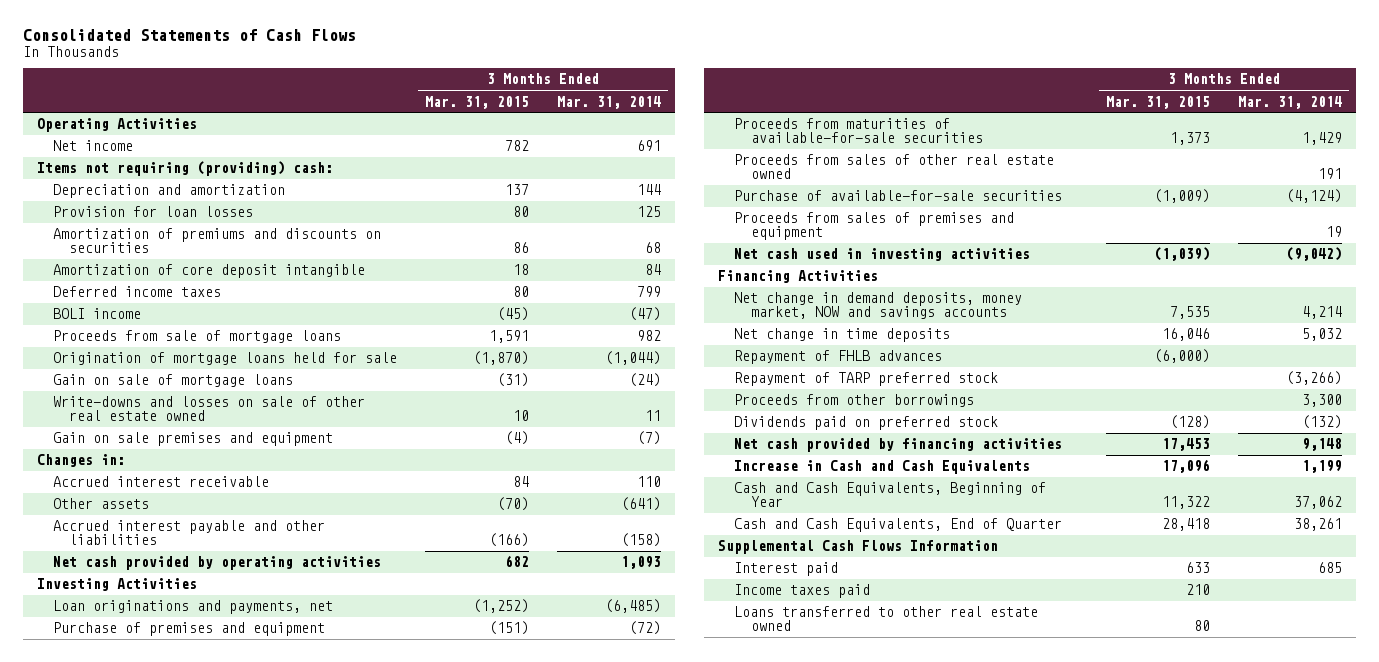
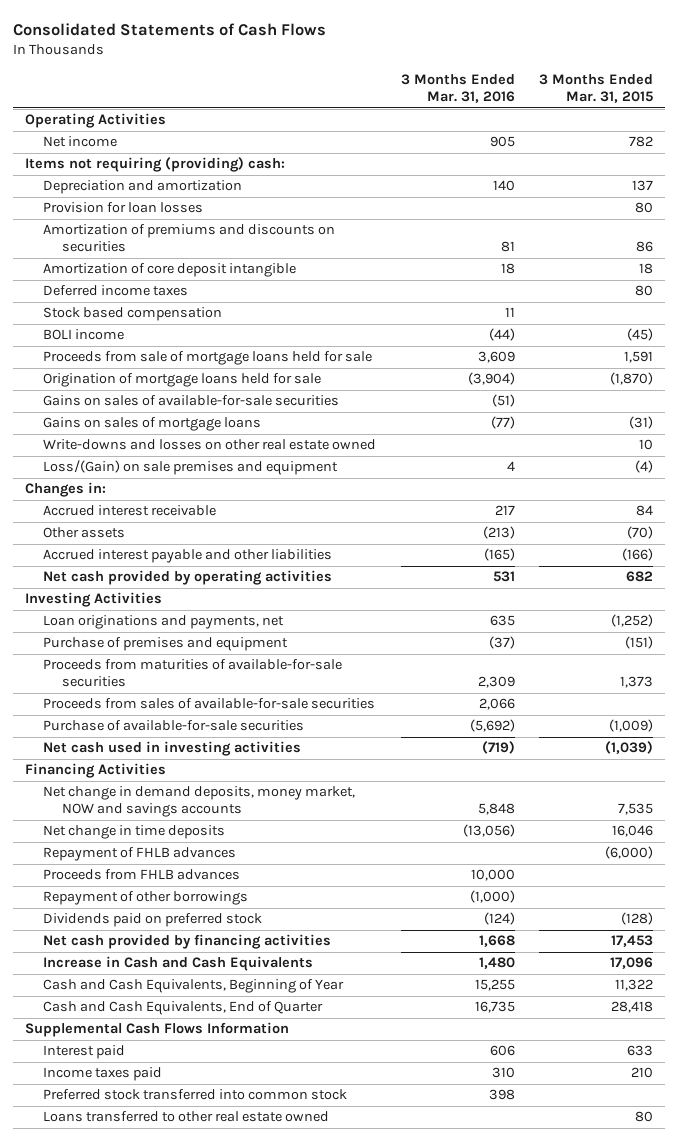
[557,95,662,109] Mar. 31, 2014 -> none
none -> [400,74,515,104] 3 Months Ended Mar. 31, 2016
none -> [43,307,223,322] Stock based compensation
[53,330,342,344] Proceeds from sale of mortgage loans -> [43,351,373,366] Proceeds from sale of mortgage loans held for sale
none -> [43,395,340,407] Gains on sales of available-for-sale securities
[53,374,294,388] Gain on sale of mortgage loans -> [43,417,262,432] Gains on sales of mortgage loans
[53,396,366,422] Write-downs and losses on sale of other real estate owned -> [43,439,377,451] Write-downs and losses on other real estate owned
[53,432,334,447] Gain on sale premises and equipment -> [43,460,339,476] Loss/(Gain) on sale premises and equipment
[734,154,1055,180] Proceeds from sales of other real estate owned -> none
none -> [43,698,376,710] Proceeds from sales of available-for-sale securities
[734,212,1015,241] Proceeds from sales of premises and equipment -> none
[734,372,999,387] Repayment of TARP preferred stock -> none
[734,394,975,408] Proceeds from other borrowings -> none
none -> [43,869,241,881] Proceeds from FHLB advances
none -> [43,891,249,906] Repayment of other borrowings
none -> [43,1089,348,1101] Preferred stock transferred into common stock

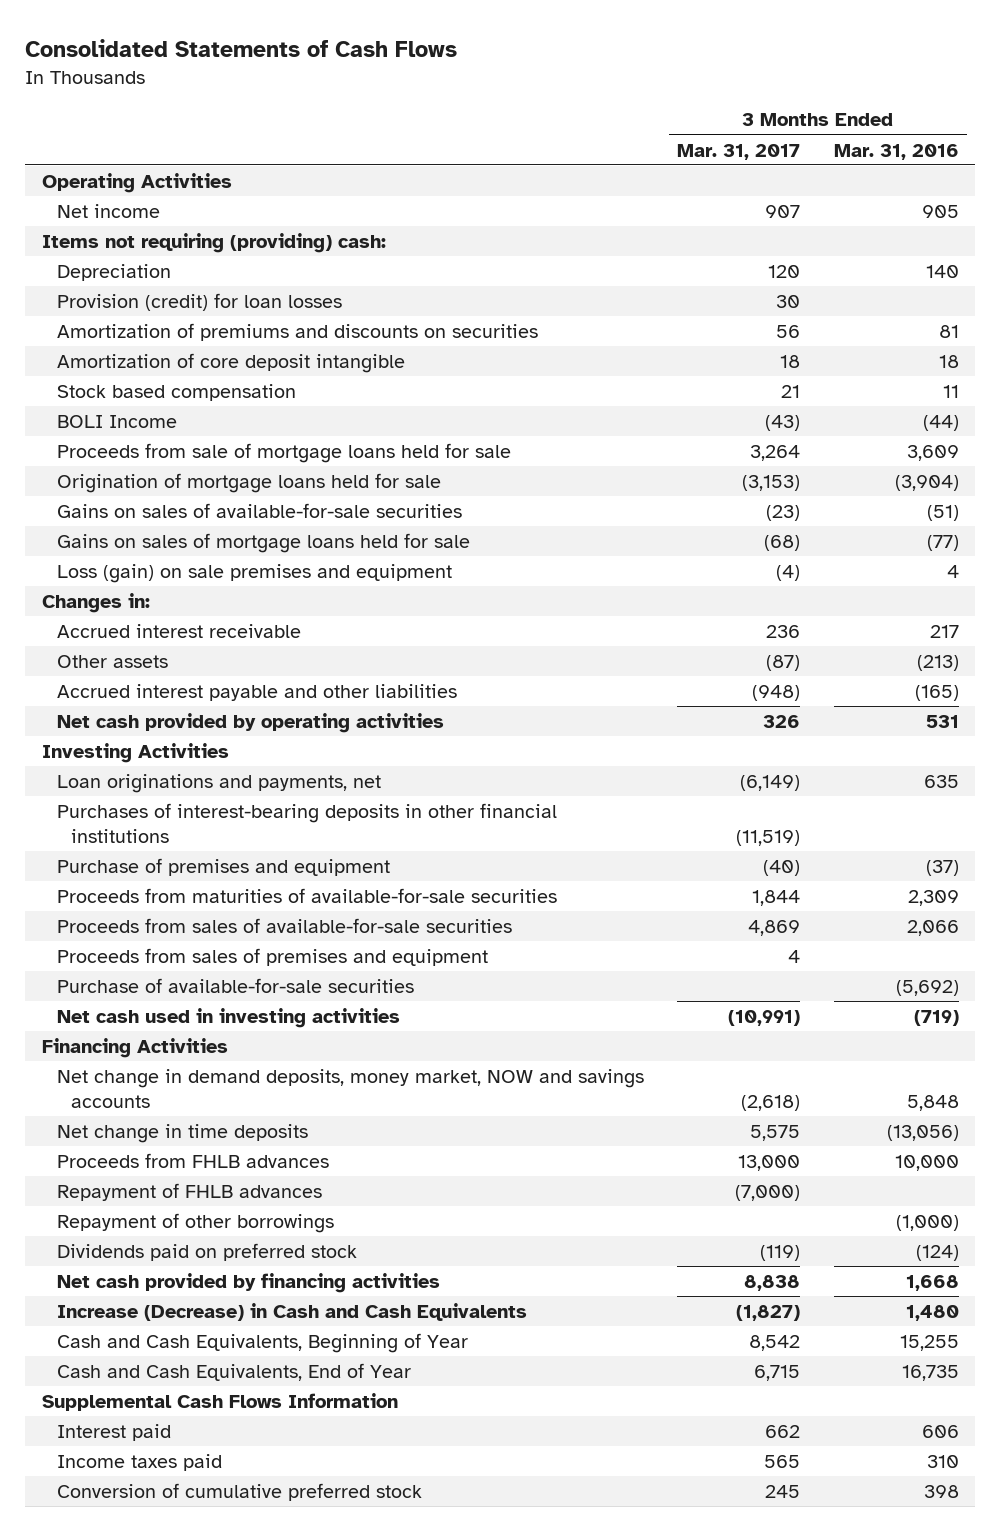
[539,74,654,104] 3 Months Ended Mar. 31, 2015 -> none
none -> [677,143,801,160] Mar. 31, 2017
[43,180,243,195] Depreciation and amortization -> [56,264,171,282] Depreciation
[43,202,204,214] Provision for loan losses -> [56,293,342,312] Provision (credit) for loan losses
[43,285,189,297] Deferred income taxes -> none
[43,329,125,341] BOLI income -> [56,415,177,429] BOLI Income
[43,439,377,451] Write-downs and losses on other real estate owned -> none
[43,417,262,432] Gains on sales of mortgage loans -> [56,533,470,554] Gains on sales of mortgage loans held for sale
[43,460,339,476] Loss/(Gain) on sale premises and equipment -> [56,564,452,584] Loss (gain) on sale premises and equipment
none -> [56,803,557,843] Purchases of interest-bearing deposits in other financial institutions
none -> [56,948,488,967] Proceeds from sales of premises and equipment
[43,847,237,862] Repayment of FHLB advances -> [56,1183,322,1202] Repayment of FHLB advances
[43,956,314,972] Increase in Cash and Cash Equivalents -> [56,1303,527,1322] Increase (Decrease) in Cash and Cash Equivalents
[43,1001,324,1016] Cash and Cash Equivalents, End of Quarter -> [56,1363,411,1382] Cash and Cash Equivalents, End of Year
[43,1111,330,1123] Loans transferred to other real estate owned -> none
[43,1089,348,1101] Preferred stock transferred into common stock -> [56,1483,422,1502] Conversion of cumulative preferred stock

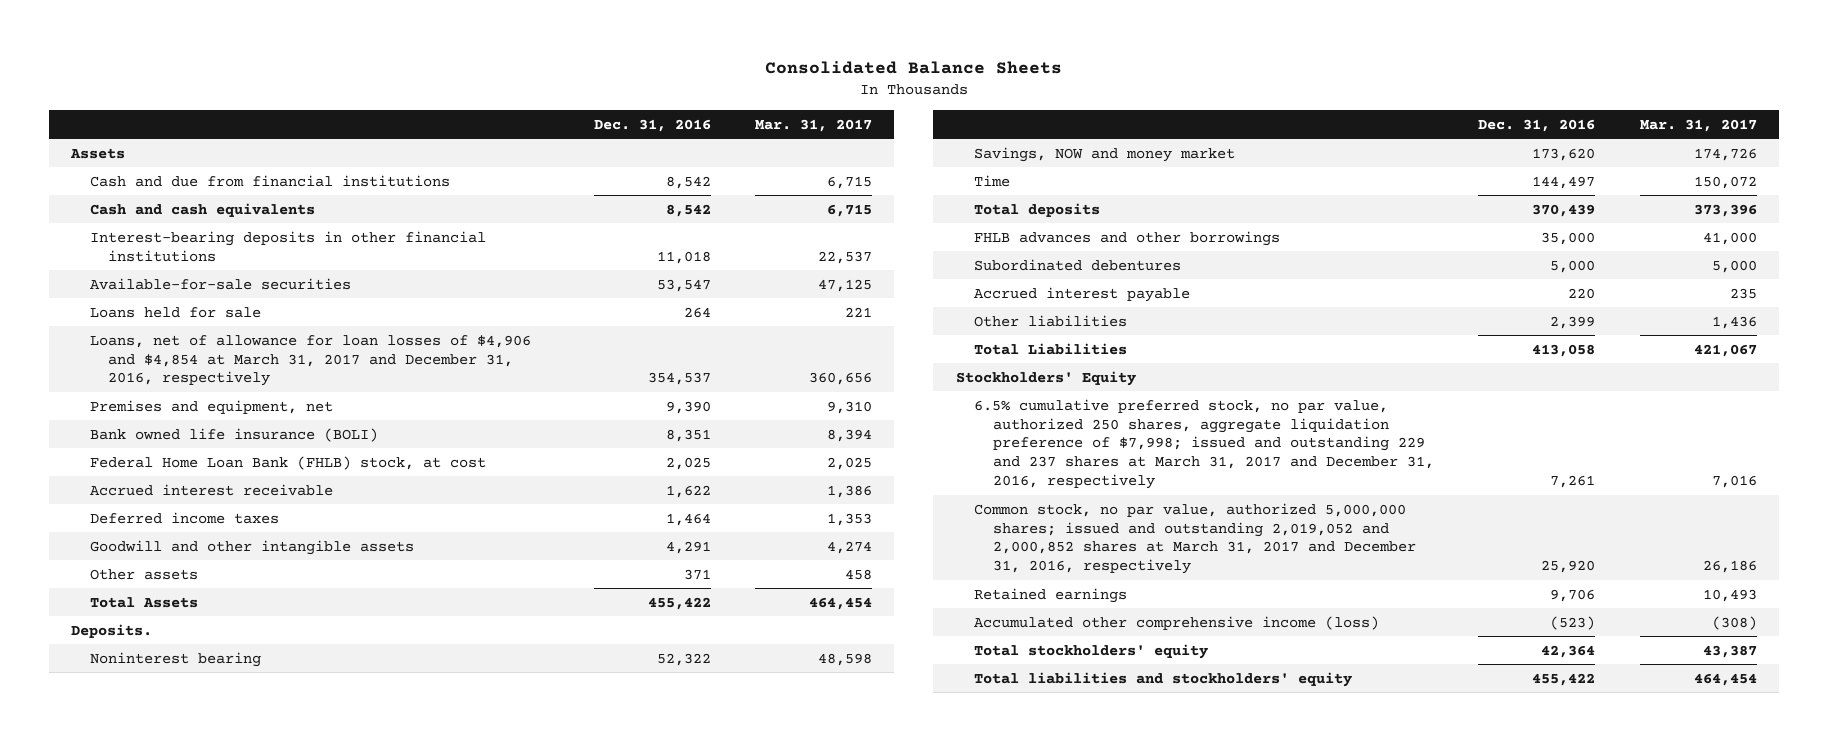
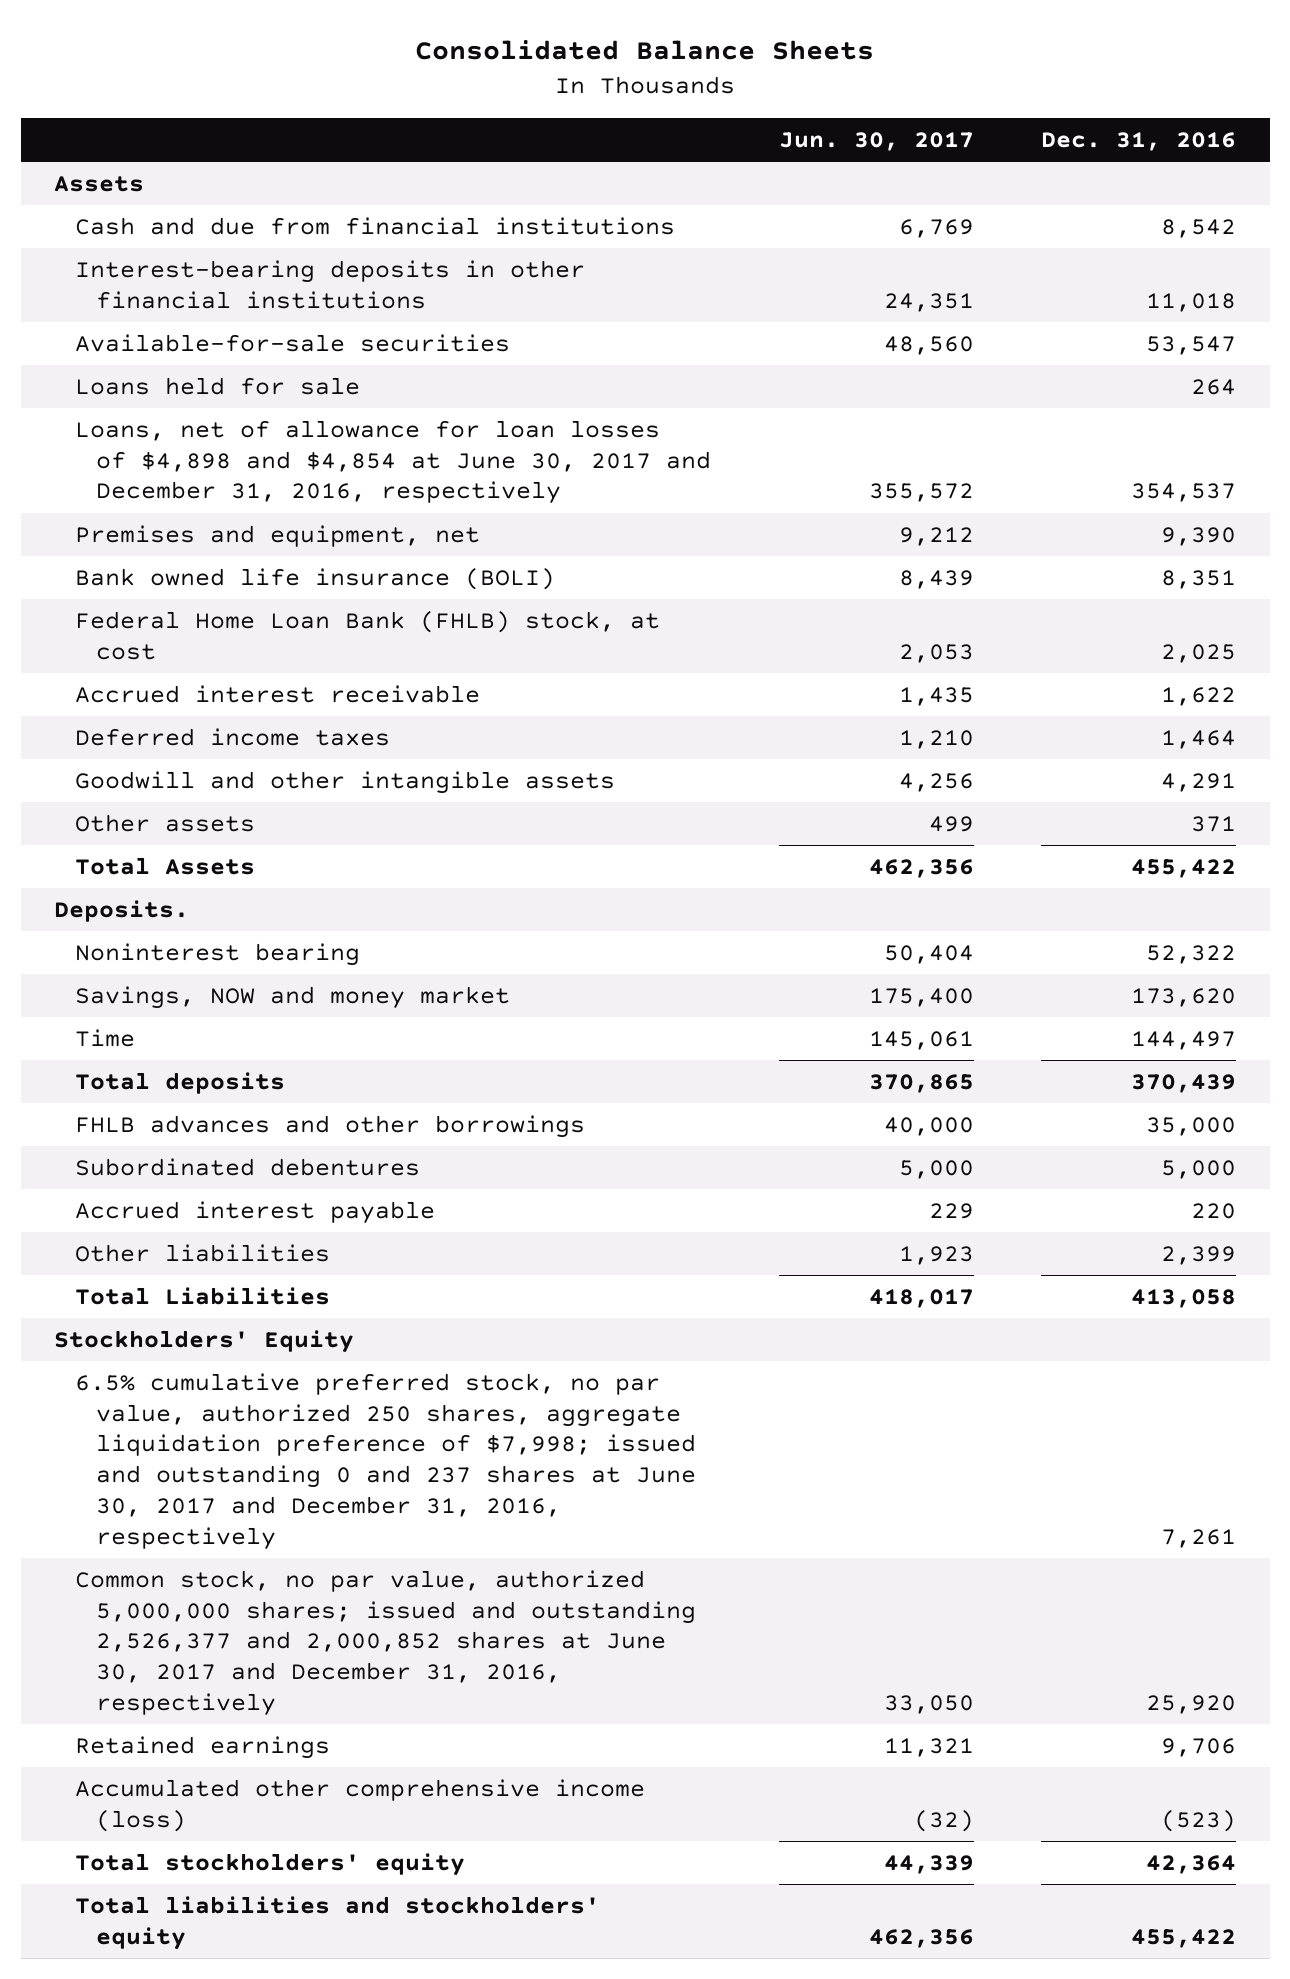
[755,118,873,132] Mar. 31, 2017 -> none
none -> [778,131,974,151] Jun. 30, 2017
[89,202,315,217] Cash and cash equivalents -> none
[89,334,531,387] Loans, net of allowance for loan losses of $4,906 and $4,854 at March 31, 2017 and December 31, 2016, respectively -> [75,419,712,505] Loans, net of allowance for loan losses of $4,898 and $4,854 at June 30, 2017 and December 31, 2016, respectively
[974,398,1434,490] 6.5% cumulative preferred stock, no par value, authorized 250 shares, aggregate liquidation preference of $7,998; issued and outstanding 229 and 237 shares at March 31, 2017 and December 31, 2016, respectively -> [75,1372,697,1550] 6.5% cumulative preferred stock, no par value, authorized 250 shares, aggregate liquidation preference of $7,998; issued and outstanding 0 and 237 shares at June 30, 2017 and December 31, 2016, respectively
[974,502,1416,575] Common stock, no par value, authorized 5,000,000 shares; issued and outstanding 2,019,052 and 2,000,852 shares at March 31, 2017 and December 31, 2016, respectively -> [75,1569,697,1717] Common stock, no par value, authorized 5,000,000 shares; issued and outstanding 2,526,377 and 2,000,852 shares at June 30, 2017 and December 31, 2016, respectively

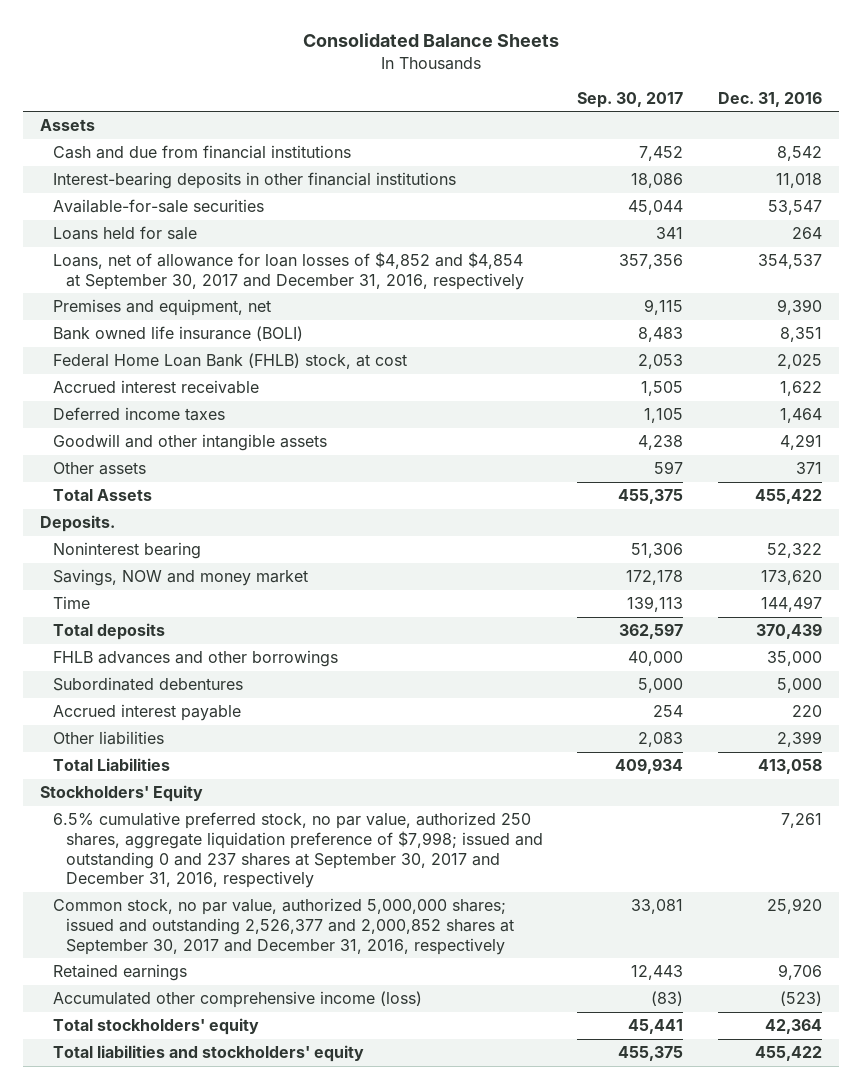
[778,131,974,151] Jun. 30, 2017 -> none
none -> [577,91,684,108] Sep. 30, 2017
[75,419,712,505] Loans, net of allowance for loan losses of $4,898 and $4,854 at June 30, 2017 and December 31, 2016, respectively -> [52,252,524,290] Loans, net of allowance for loan losses of $4,852 and $4,854 at September 30, 2017 and December 31, 2016, respectively
[75,1372,697,1550] 6.5% cumulative preferred stock, no par value, authorized 250 shares, aggregate liquidation preference of $7,998; issued and outstanding 0 and 237 shares at June 30, 2017 and December 31, 2016, respectively -> [52,812,543,889] 6.5% cumulative preferred stock, no par value, authorized 250 shares, aggregate liquidation preference of $7,998; issued and outstanding 0 and 237 shares at September 30, 2017 and December 31, 2016, respectively
[75,1569,697,1717] Common stock, no par value, authorized 5,000,000 shares; issued and outstanding 2,526,377 and 2,000,852 shares at June 30, 2017 and December 31, 2016, respectively -> [52,898,514,955] Common stock, no par value, authorized 5,000,000 shares; issued and outstanding 2,526,377 and 2,000,852 shares at September 30, 2017 and December 31, 2016, respectively

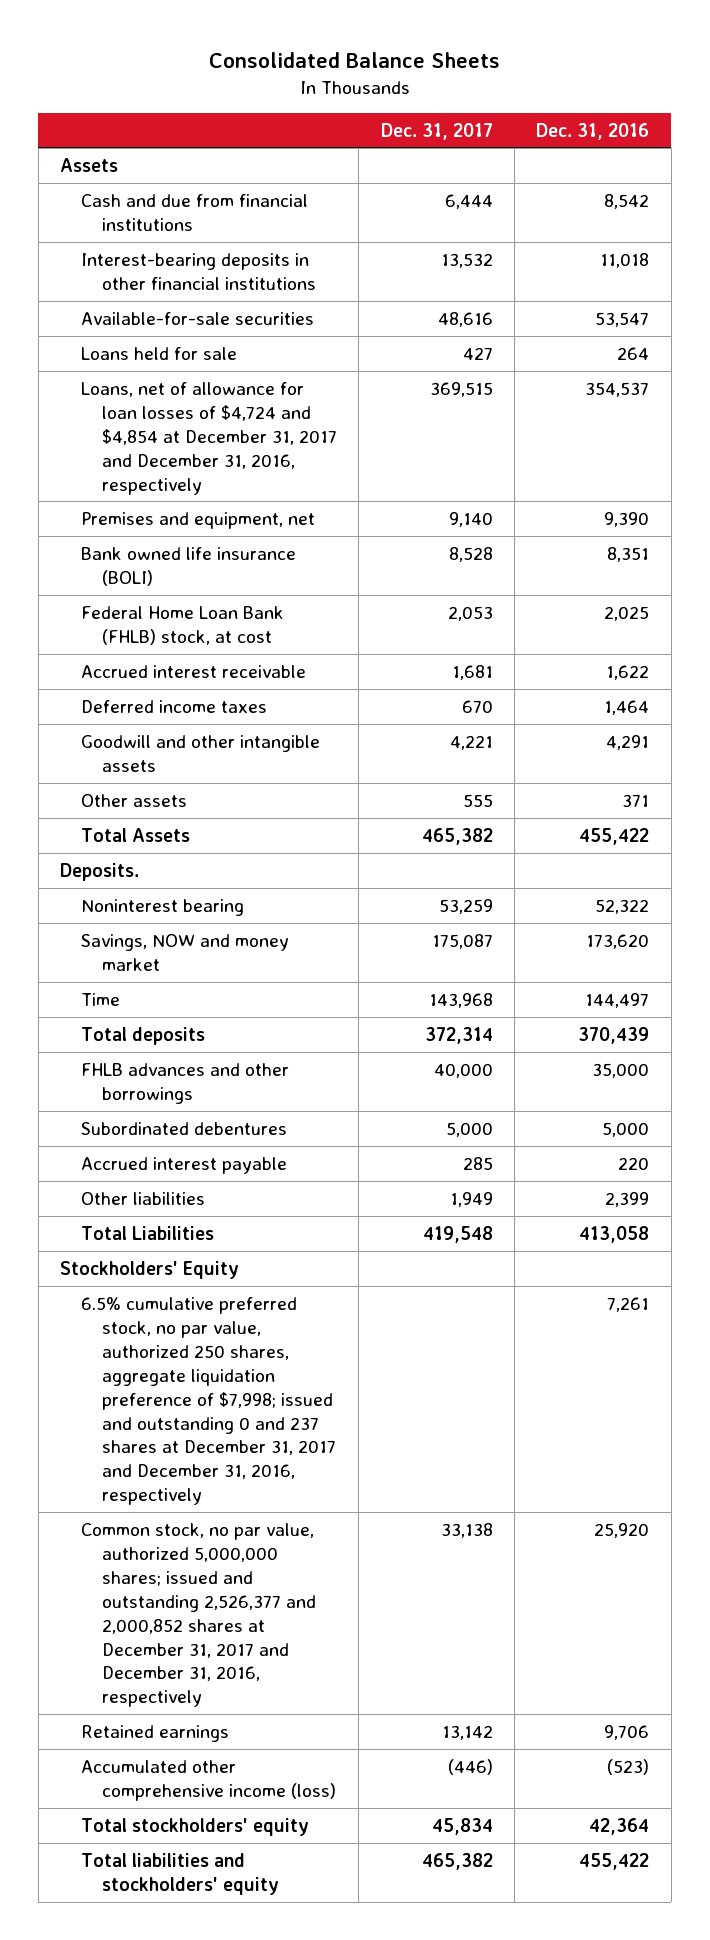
[577,91,684,108] Sep. 30, 2017 -> none
none -> [380,122,493,140] Dec. 31, 2017
[52,252,524,290] Loans, net of allowance for loan losses of $4,852 and $4,854 at September 30, 2017 and December 31, 2016, respectively -> [80,381,337,495] Loans, net of allowance for loan losses of $4,724 and $4,854 at December 31, 2017 and December 31, 2016, respectively
[52,812,543,889] 6.5% cumulative preferred stock, no par value, authorized 250 shares, aggregate liquidation preference of $7,998; issued and outstanding 0 and 237 shares at September 30, 2017 and December 31, 2016, respectively -> [80,1296,336,1506] 6.5% cumulative preferred stock, no par value, authorized 250 shares, aggregate liquidation preference of $7,998; issued and outstanding 0 and 237 shares at December 31, 2017 and December 31, 2016, respectively
[52,898,514,955] Common stock, no par value, authorized 5,000,000 shares; issued and outstanding 2,526,377 and 2,000,852 shares at September 30, 2017 and December 31, 2016, respectively -> [80,1522,316,1708] Common stock, no par value, authorized 5,000,000 shares; issued and outstanding 2,526,377 and 2,000,852 shares at December 31, 2017 and December 31, 2016, respectively

